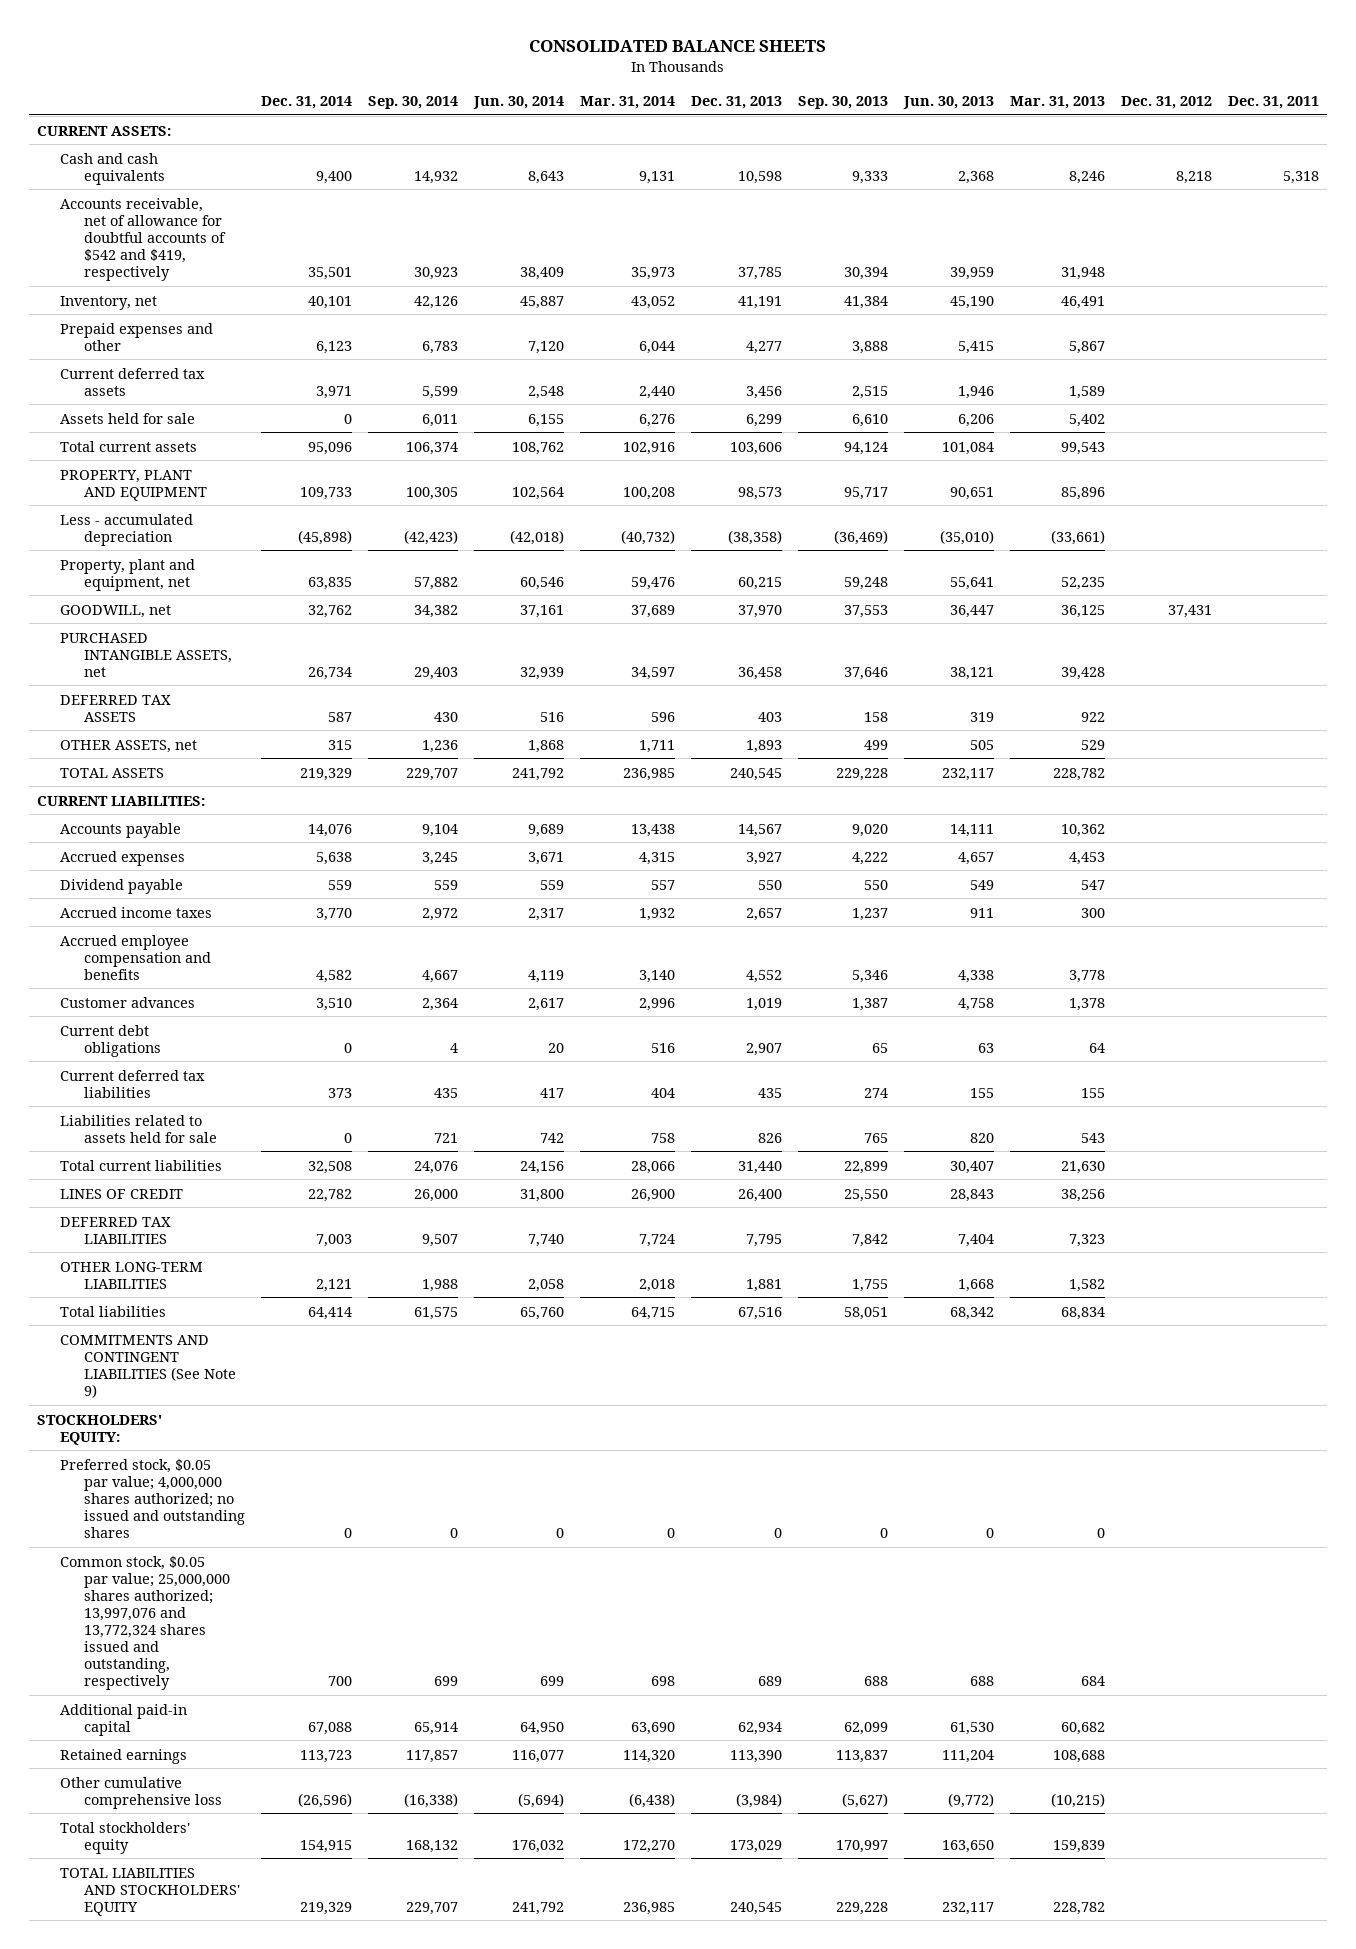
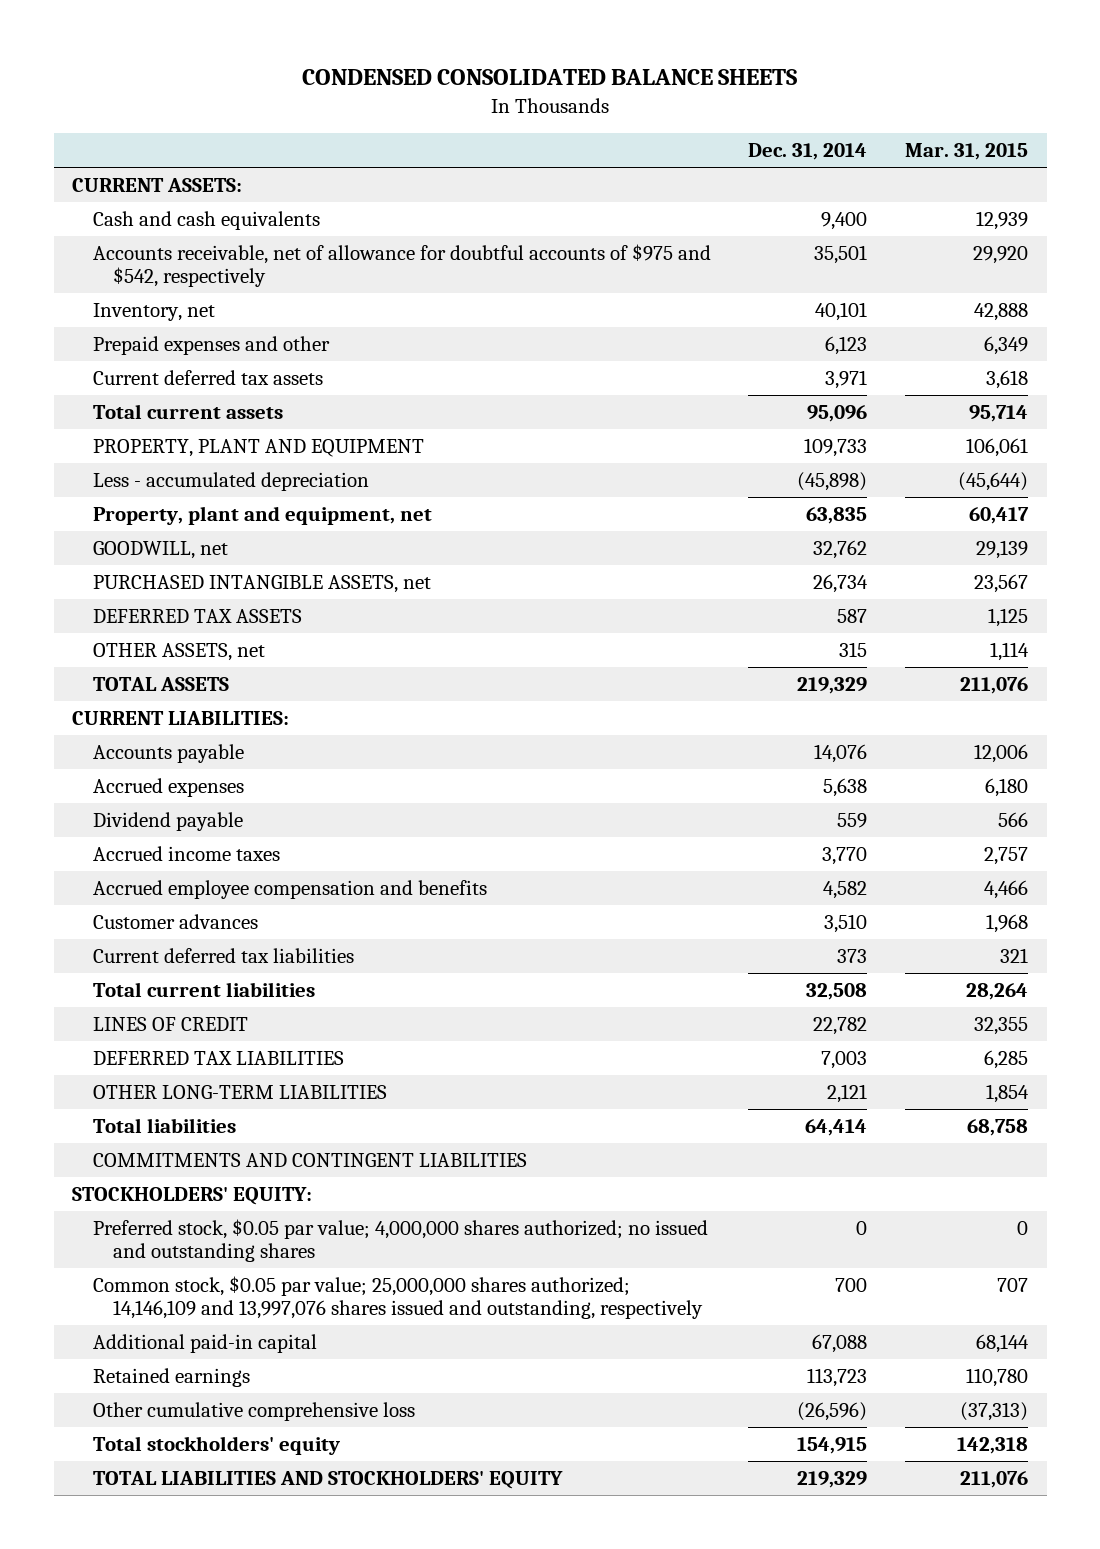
[528,39,826,52] CONSOLIDATED BALANCE SHEETS -> [302,69,798,86] CONDENSED CONSOLIDATED BALANCE SHEETS
[367,95,458,109] Sep. 30, 2014 -> none
[472,95,564,109] Jun. 30, 2014 -> none
[579,95,675,109] Mar. 31, 2014 -> none
[690,95,782,109] Dec. 31, 2013 -> none
[797,95,888,109] Sep. 30, 2013 -> none
[902,95,994,109] Jun. 30, 2013 -> none
[1009,95,1105,109] Mar. 31, 2013 -> none
[1120,95,1212,109] Dec. 31, 2012 -> none
[1227,95,1319,109] Dec. 31, 2011 -> none
none -> [905,143,1029,161] Mar. 31, 2015
[60,197,227,281] Accounts receivable, net of allowance for doubtful accounts of $542 and $419, respectively -> [92,243,711,288] Accounts receivable, net of allowance for doubtful accounts of $975 and $542, respectively
[60,412,196,424] Assets held for sale -> none
[60,1024,162,1057] Current debt obligations -> none
[60,1114,218,1143] Liabilities related to assets held for sale -> none
[60,1334,237,1398] COMMITMENTS AND CONTINGENT LIABILITIES (See Note 9) -> [92,1152,527,1167] COMMITMENTS AND CONTINGENT LIABILITIES
[60,1555,231,1690] Common stock, $0.05 par value; 25,000,000 shares authorized; 13,997,076 and 13,772,324 shares issued and outstanding, respectively -> [92,1275,703,1320] Common stock, $0.05 par value; 25,000,000 shares authorized; 14,146,109 and 13,997,076 shares issued and outstanding, respectively

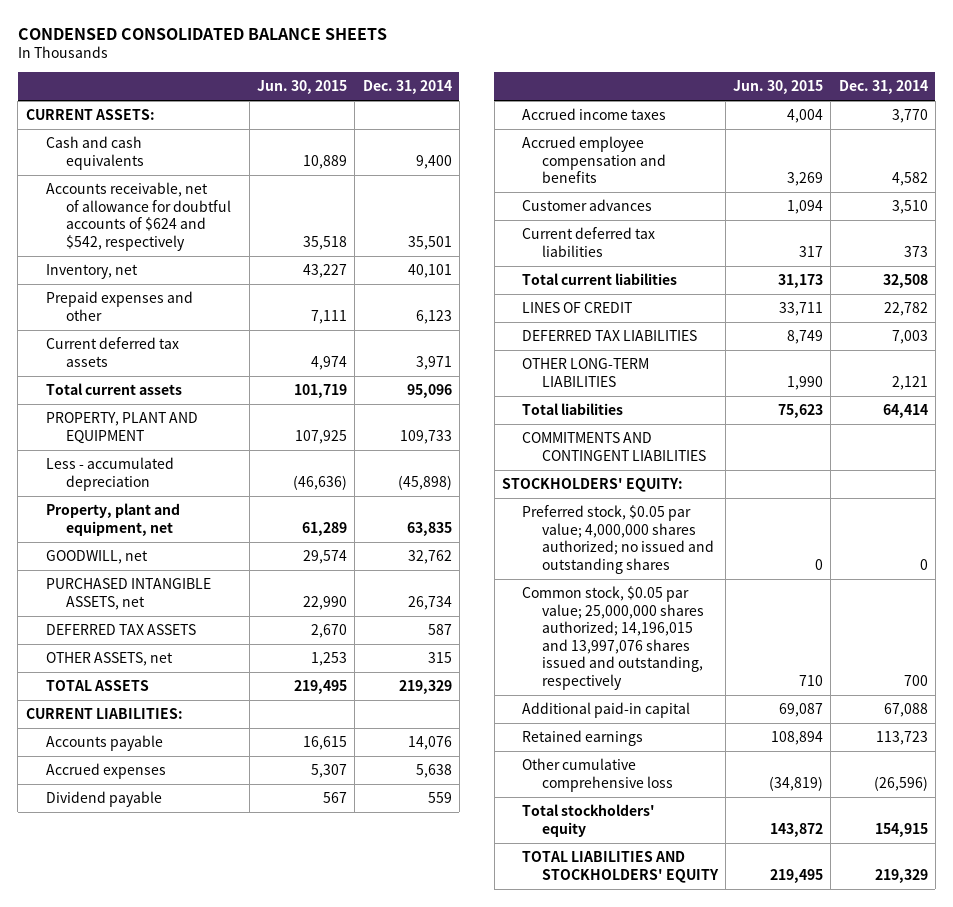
[905,143,1029,161] Mar. 31, 2015 -> none
none -> [257,80,348,95] Jun. 30, 2015
[92,243,711,288] Accounts receivable, net of allowance for doubtful accounts of $975 and $542, respectively -> [45,182,231,251] Accounts receivable, net of allowance for doubtful accounts of $624 and $542, respectively
[92,1275,703,1320] Common stock, $0.05 par value; 25,000,000 shares authorized; 14,146,109 and 13,997,076 shares issued and outstanding, respectively -> [521,586,704,690] Common stock, $0.05 par value; 25,000,000 shares authorized; 14,196,015 and 13,997,076 shares issued and outstanding, respectively

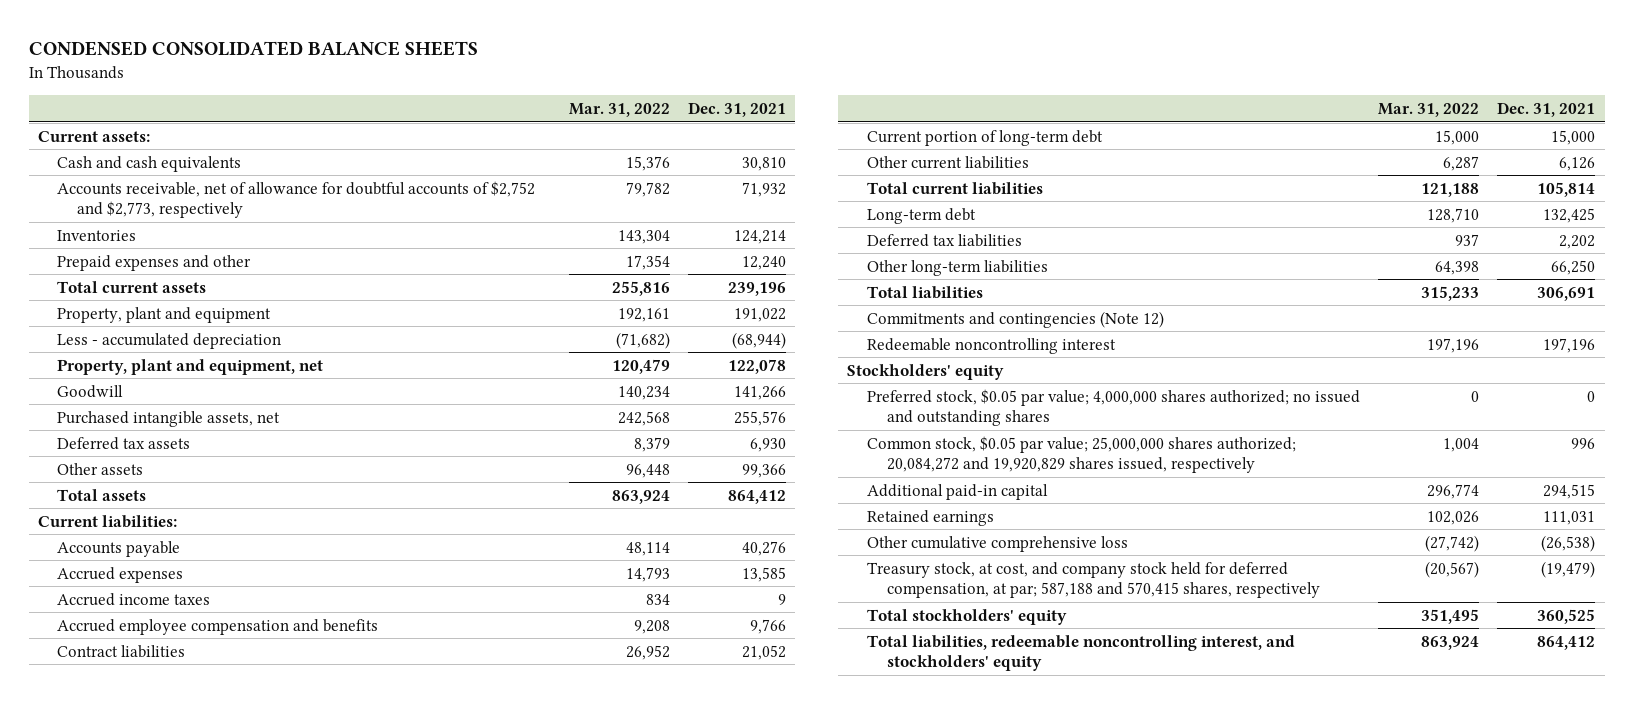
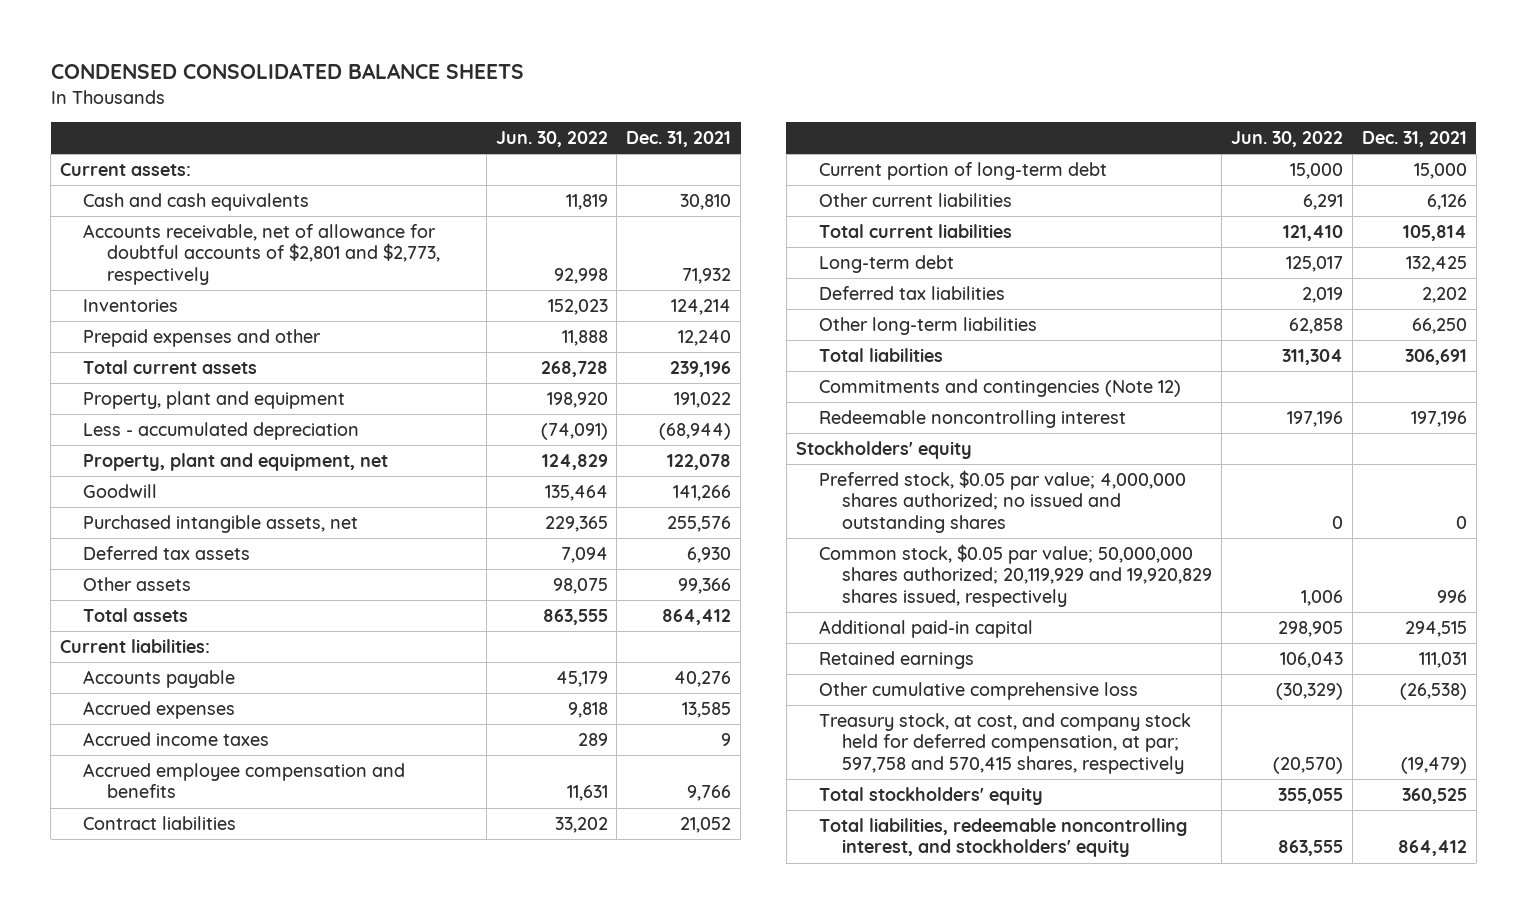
[568,102,670,117] Mar. 31, 2022 -> none
none -> [495,131,608,148] Jun. 30, 2022
[57,180,536,219] Accounts receivable, net of allowance for doubtful accounts of $2,752 and $2,773, respectively -> [83,224,440,285] Accounts receivable, net of allowance for doubtful accounts of $2,801 and $2,773, respectively
[866,435,1296,474] Common stock, $0.05 par value; 25,000,000 shares authorized; 20,084,272 and 19,920,829 shares issued, respectively -> [818,544,1213,607] Common stock, $0.05 par value; 50,000,000 shares authorized; 20,119,929 and 19,920,829 shares issued, respectively
[866,561,1320,599] Treasury stock, at cost, and company stock held for deferred compensation, at par; 587,188 and 570,415 shares, respectively -> [818,713,1191,774] Treasury stock, at cost, and company stock held for deferred compensation, at par; 597,758 and 570,415 shares, respectively

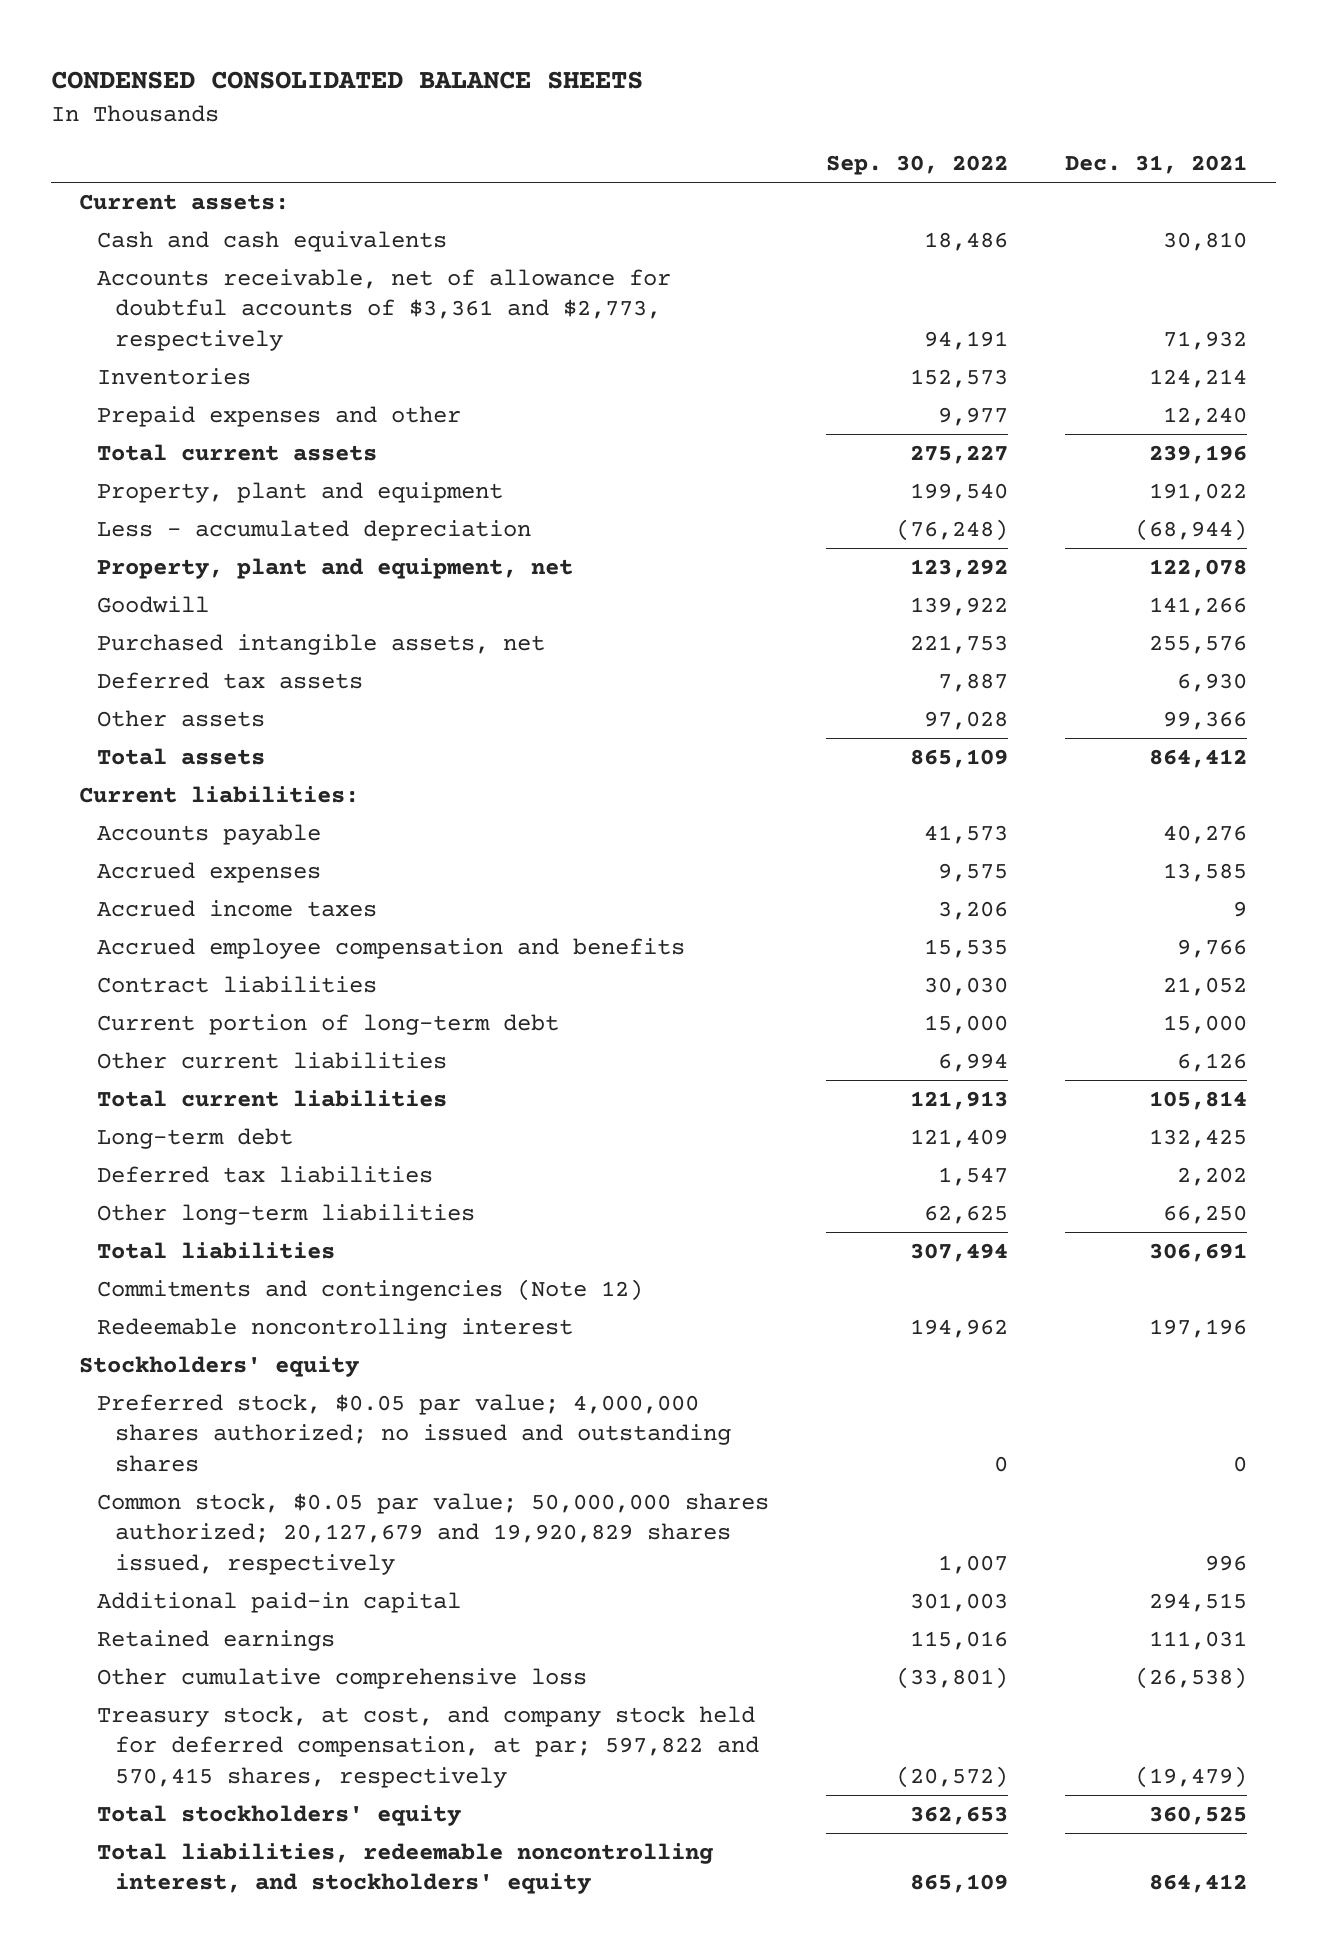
[495,131,608,148] Jun. 30, 2022 -> none
none -> [826,155,1009,176] Sep. 30, 2022
[83,224,440,285] Accounts receivable, net of allowance for doubtful accounts of $2,801 and $2,773, respectively -> [97,268,672,351] Accounts receivable, net of allowance for doubtful accounts of $3,361 and $2,773, respectively
[818,544,1213,607] Common stock, $0.05 par value; 50,000,000 shares authorized; 20,119,929 and 19,920,829 shares issued, respectively -> [97,1492,770,1575] Common stock, $0.05 par value; 50,000,000 shares authorized; 20,127,679 and 19,920,829 shares issued, respectively
[818,713,1191,774] Treasury stock, at cost, and company stock held for deferred compensation, at par; 597,758 and 570,415 shares, respectively -> [97,1705,760,1788] Treasury stock, at cost, and company stock held for deferred compensation, at par; 597,822 and 570,415 shares, respectively

